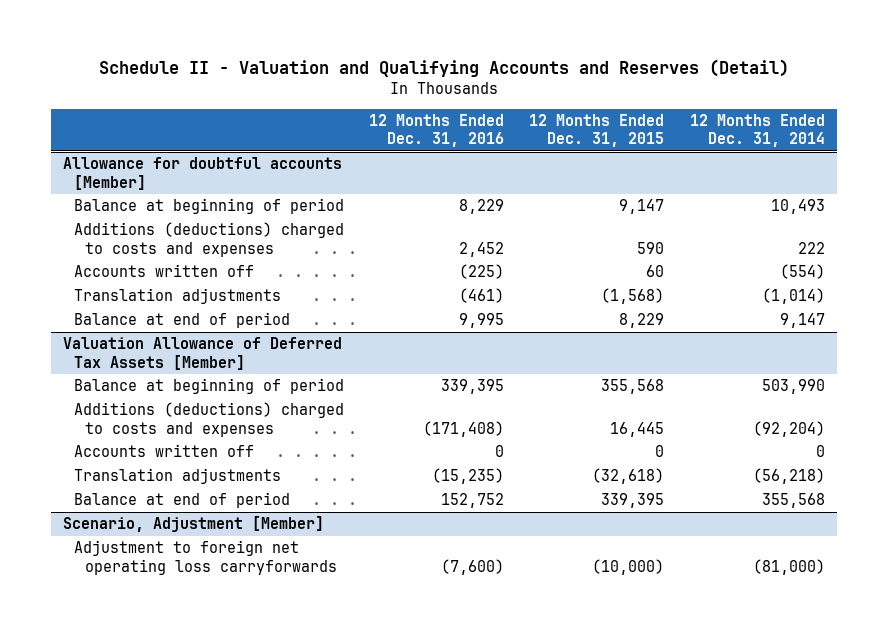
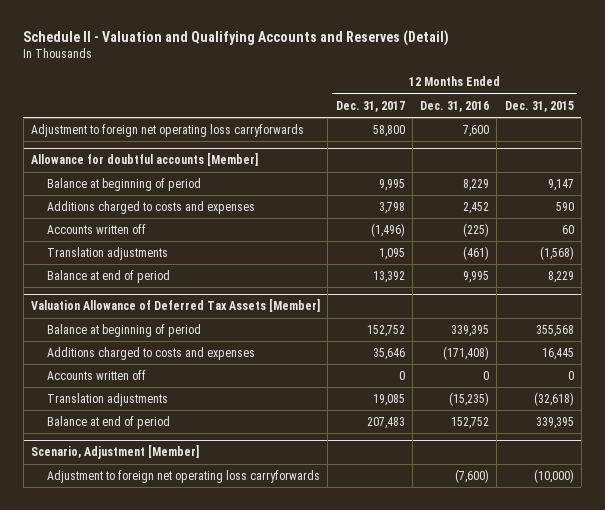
[689,113,825,148] 12 Months Ended Dec. 31, 2014 -> none
none -> [335,100,405,112] Dec. 31, 2017
none -> [31,123,305,137] Adjustment to foreign net operating loss carryforwards
[74,222,345,257] Additions (deductions) charged to costs and expenses -> [46,200,255,214] Additions charged to costs and expenses
[74,402,345,437] Additions (deductions) charged to costs and expenses -> [46,346,255,360] Additions charged to costs and expenses

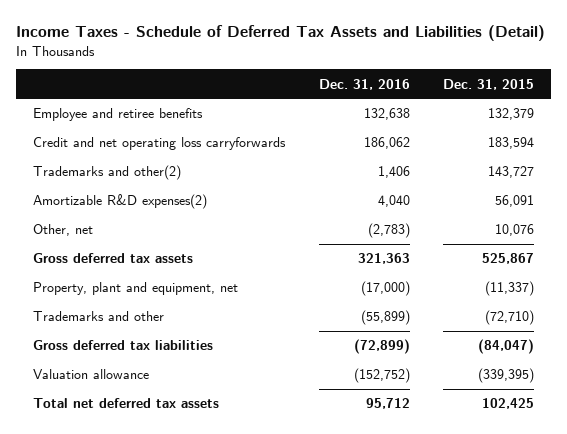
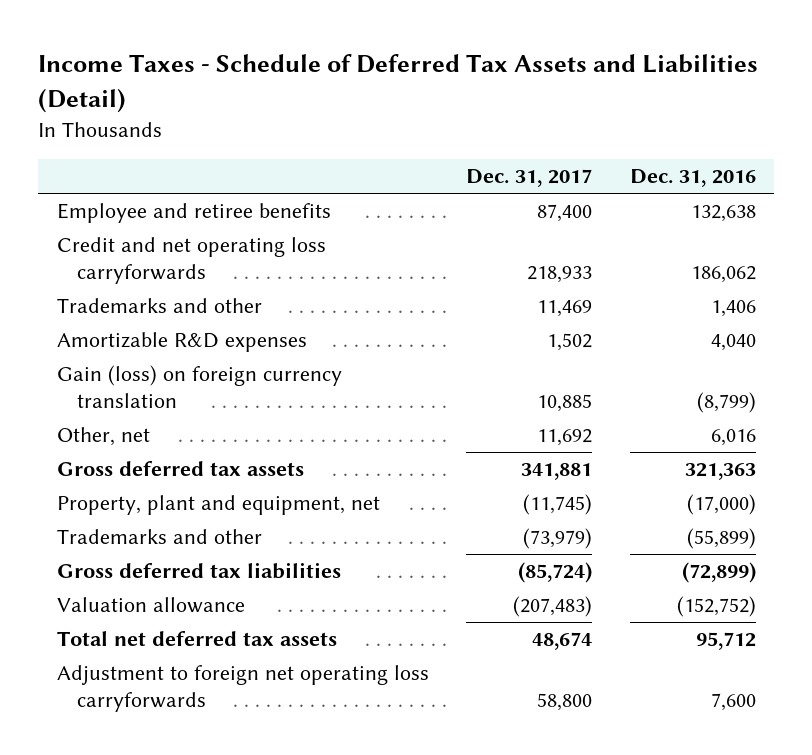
[443,78,535,90] Dec. 31, 2015 -> none
none -> [466,169,593,188] Dec. 31, 2017
[32,165,181,181] Trademarks and other(2) -> [56,298,262,314] Trademarks and other
[32,194,207,210] Amortizable R&D expenses(2) -> [56,332,307,353] Amortizable R&D expenses
none -> [56,365,342,409] Gain (loss) on foreign currency translation
[367,223,410,239] (2,783) -> [710,429,756,447] 6,016
none -> [56,665,429,713] Adjustment to foreign net operating loss carryforwards

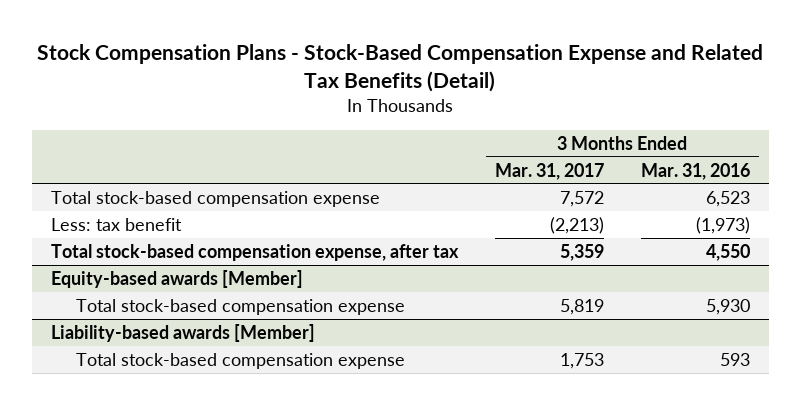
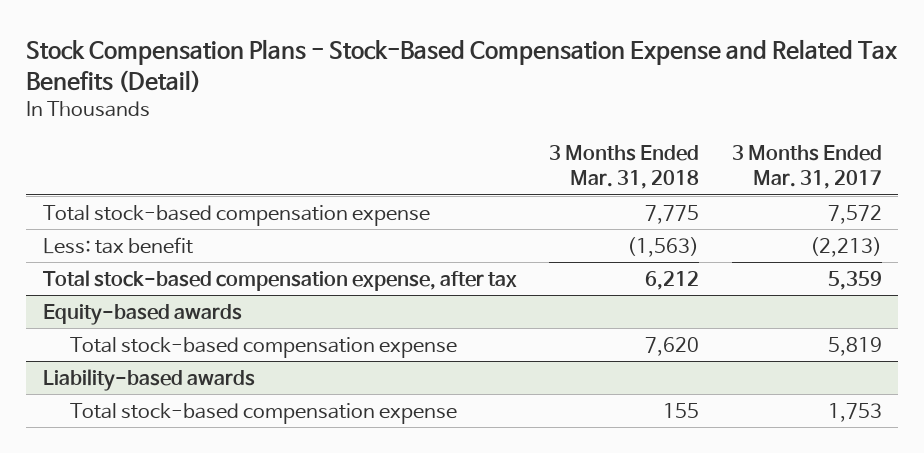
[640,162,750,180] Mar. 31, 2016 -> none
none -> [549,145,700,190] 3 Months Ended Mar. 31, 2018
[50,269,303,288] Equity-based awards [Member] -> [42,303,242,325] Equity-based awards
[50,323,315,342] Liability-based awards [Member] -> [42,368,255,391] Liability-based awards

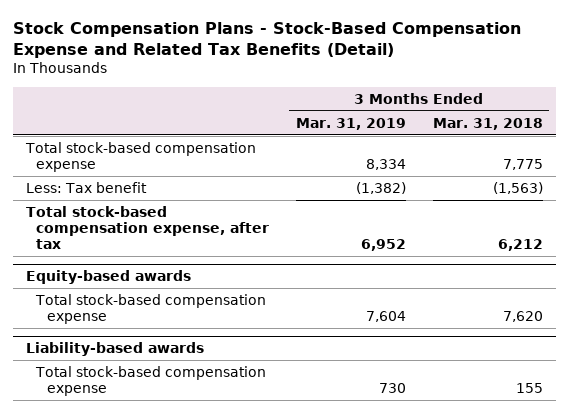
[731,145,882,190] 3 Months Ended Mar. 31, 2017 -> none
none -> [296,117,407,130] Mar. 31, 2019
[42,236,193,254] Less: tax benefit -> [25,181,147,193] Less: Tax benefit

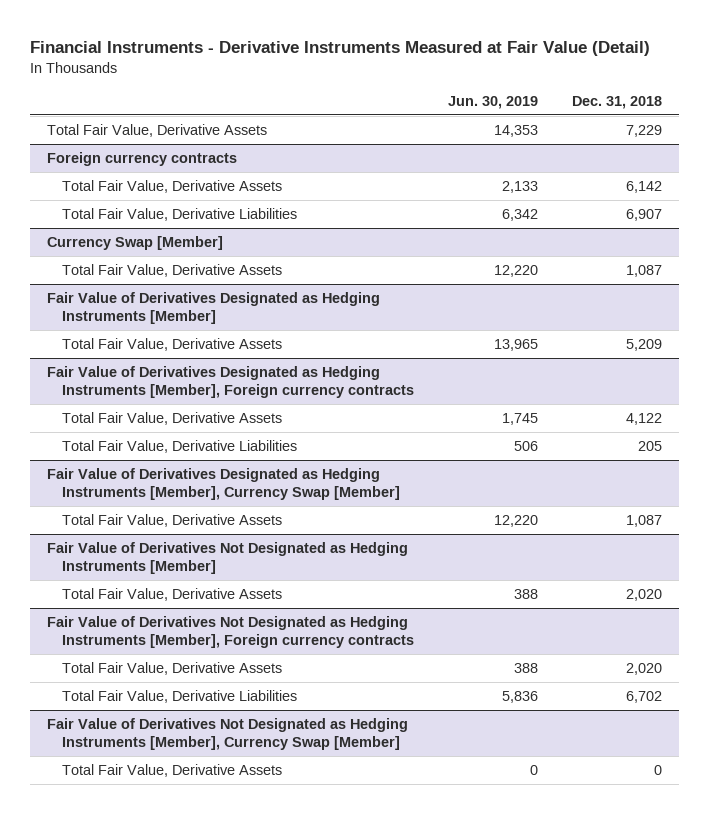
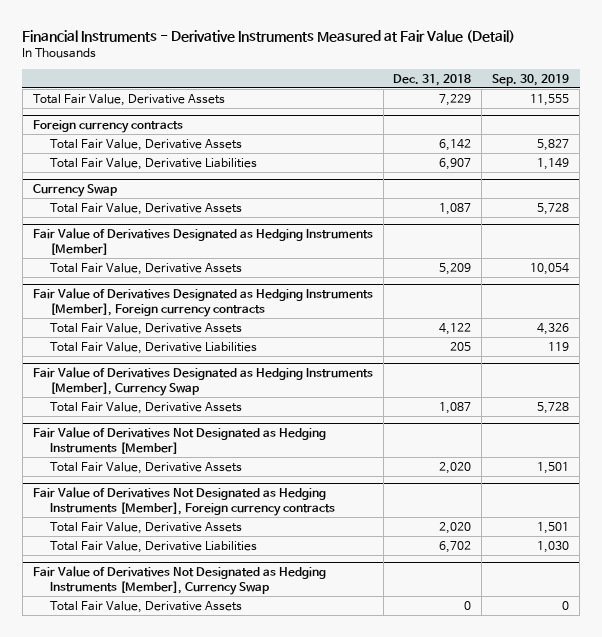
[447,96,538,110] Jun. 30, 2019 -> none
none -> [492,73,570,86] Sep. 30, 2019
[46,235,223,250] Currency Swap [Member] -> [32,184,117,198] Currency Swap
[46,467,401,501] Fair Value of Derivatives Designated as Hedging Instruments [Member], Currency Swap [Member] -> [32,367,373,397] Fair Value of Derivatives Designated as Hedging Instruments [Member], Currency Swap
[46,717,408,751] Fair Value of Derivatives Not Designated as Hedging Instruments [Member], Currency Swap [Member] -> [32,566,326,596] Fair Value of Derivatives Not Designated as Hedging Instruments [Member], Currency Swap

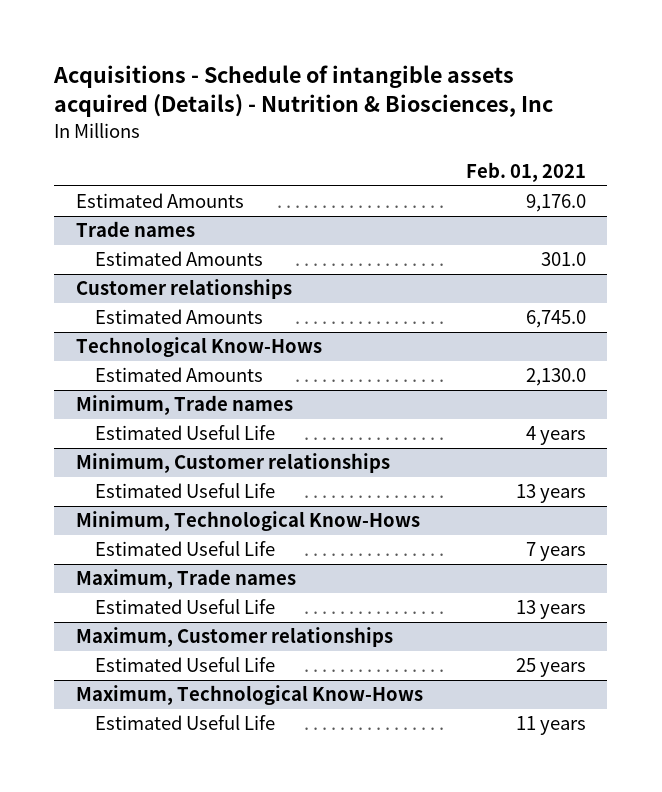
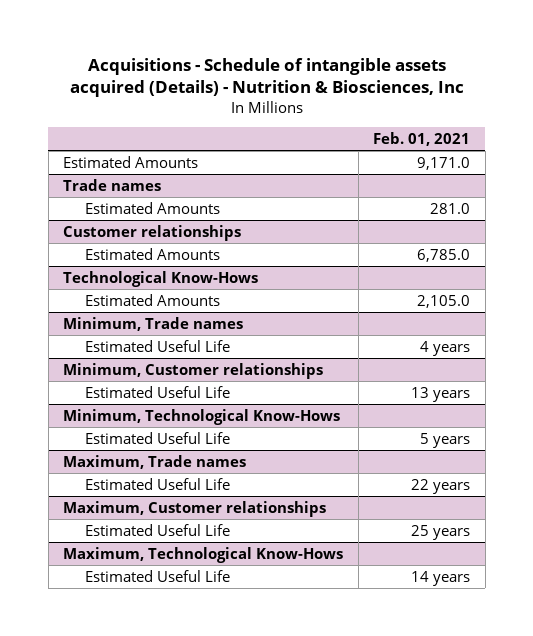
[525,194,586,213] 9,176.0 -> [417,156,471,170] 9,171.0
[540,252,586,267] 301.0 -> [430,202,471,214] 281.0
[525,310,586,329] 6,745.0 -> [417,248,471,262] 6,785.0
[525,368,586,387] 2,130.0 -> [417,294,471,308] 2,105.0
[525,542,586,562] 7 years -> [420,432,471,448] 5 years
[515,600,586,620] 13 years -> [411,478,471,494] 22 years
[515,716,586,736] 11 years -> [411,570,471,586] 14 years

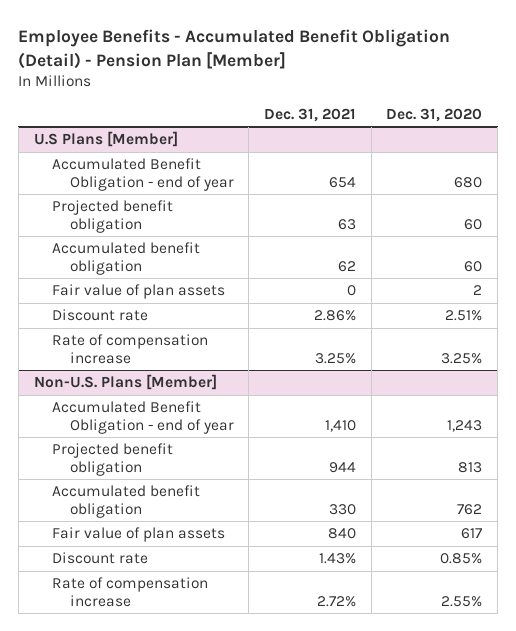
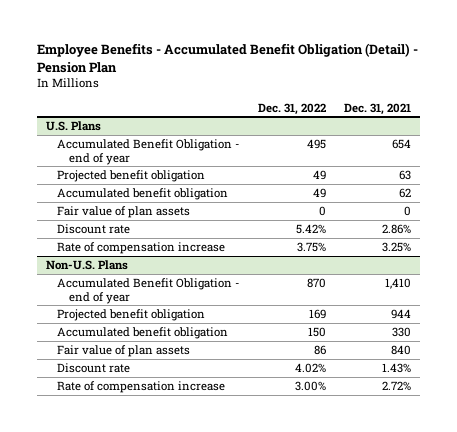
[18,29,451,69] Employee Benefits - Accumulated Benefit Obligation (Detail) - Pension Plan [Member] -> [36,43,418,73] Employee Benefits - Accumulated Benefit Obligation (Detail) - Pension Plan
[386,107,483,122] Dec. 31, 2020 -> none
none -> [257,102,326,115] Dec. 31, 2022
[33,131,178,148] U.S Plans [Member] -> [45,120,101,131] U.S. Plans
[33,374,217,391] Non-U.S. Plans [Member] -> [45,259,128,270] Non-U.S. Plans

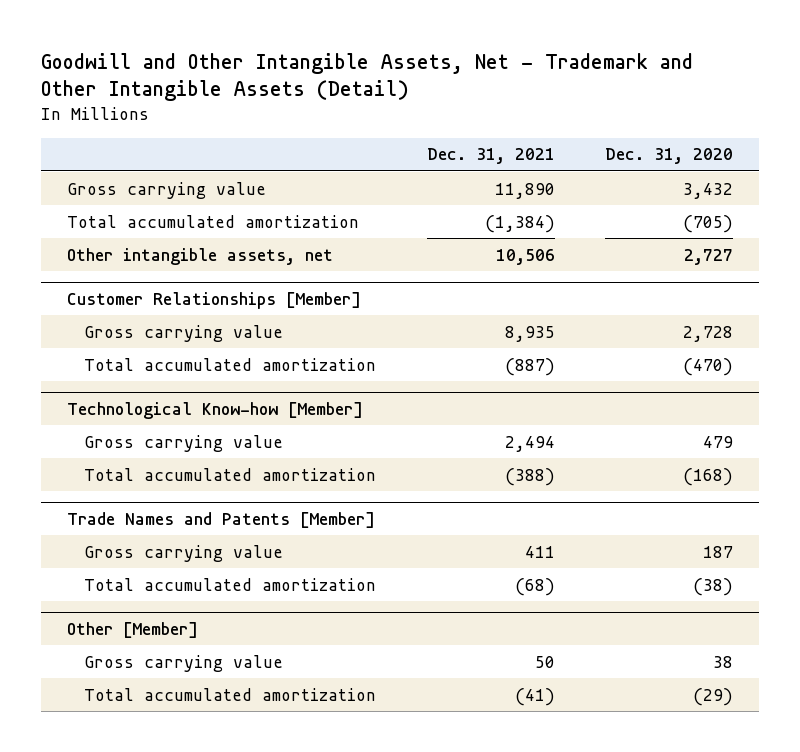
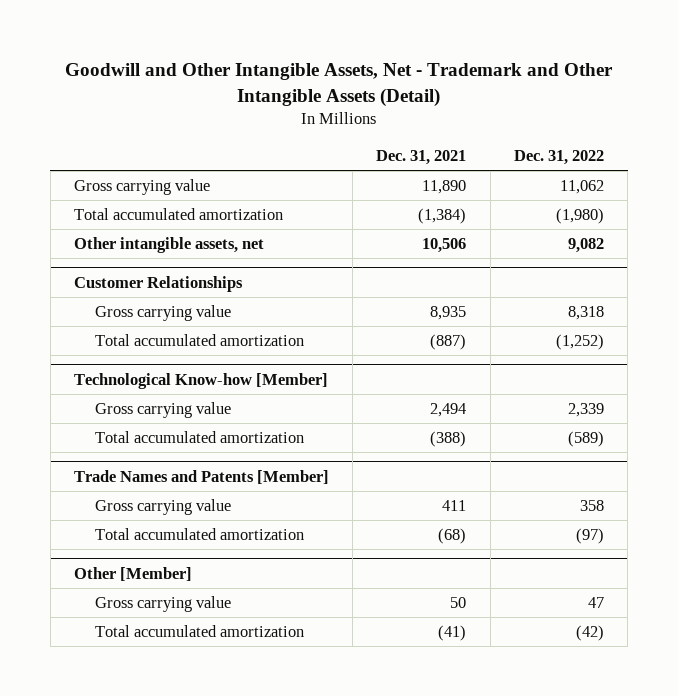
[605,148,734,165] Dec. 31, 2020 -> none
none -> [514,150,605,166] Dec. 31, 2022
[66,291,361,309] Customer Relationships [Member] -> [73,276,243,293] Customer Relationships

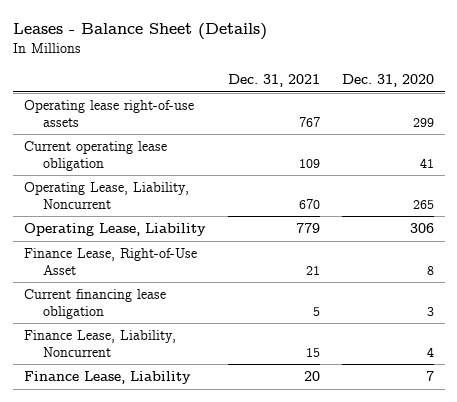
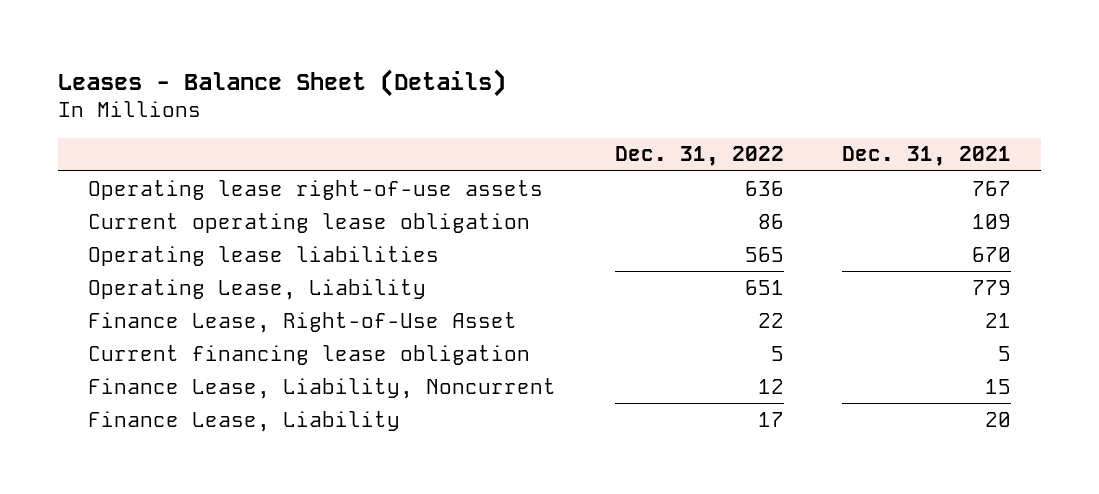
[341,74,434,88] Dec. 31, 2020 -> none
none -> [614,146,784,167] Dec. 31, 2022
[23,182,189,209] Operating Lease, Liability, Noncurrent -> [87,245,439,266] Operating lease liabilities

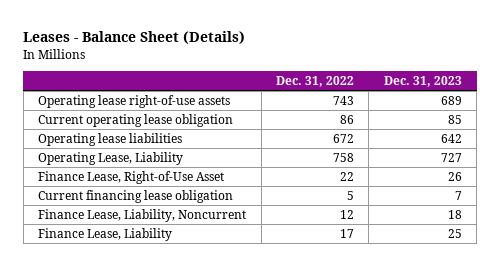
[842,146,1012,167] Dec. 31, 2021 -> none
none -> [383,75,462,87] Dec. 31, 2023
[744,180,784,196] 636 -> [332,96,354,106] 743
[744,246,784,262] 565 -> [332,134,354,144] 672
[744,279,784,295] 651 -> [332,153,354,163] 758

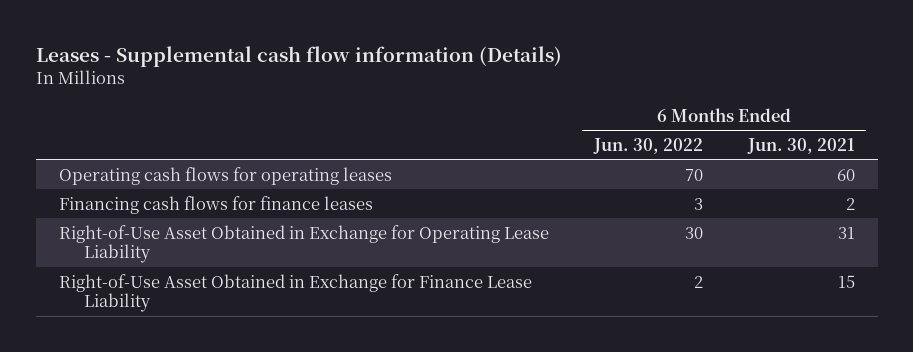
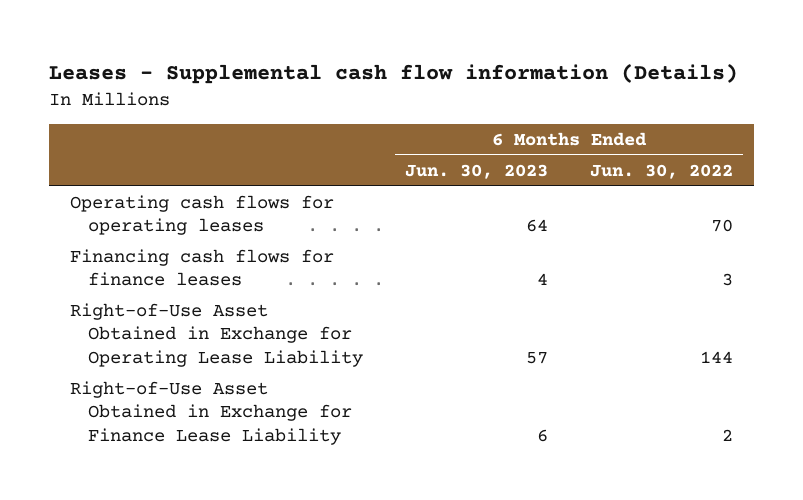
[746,137,855,154] Jun. 30, 2021 -> none
none -> [405,163,549,179] Jun. 30, 2023
[684,226,703,239] 30 -> [699,350,733,363] 144

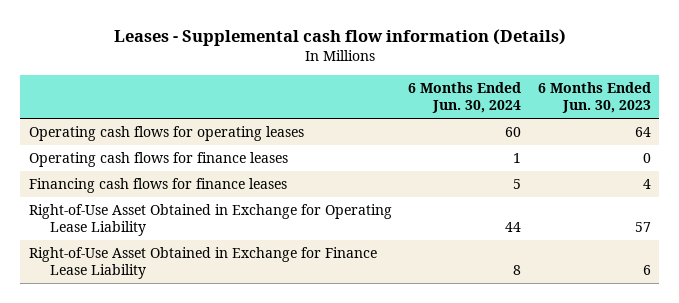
[589,163,733,179] Jun. 30, 2022 -> none
none -> [408,82,522,114] 6 Months Ended Jun. 30, 2024
none -> [28,151,288,167] Operating cash flows for finance leases

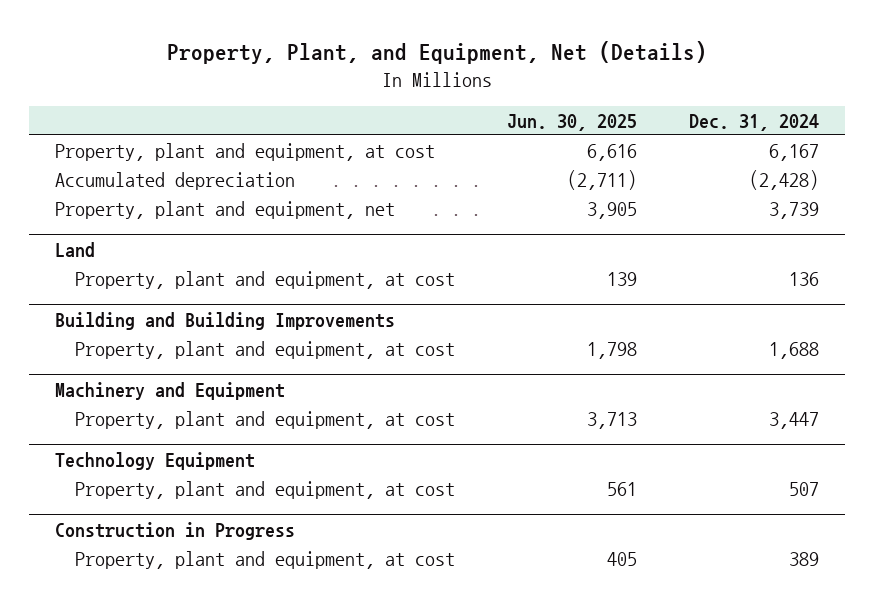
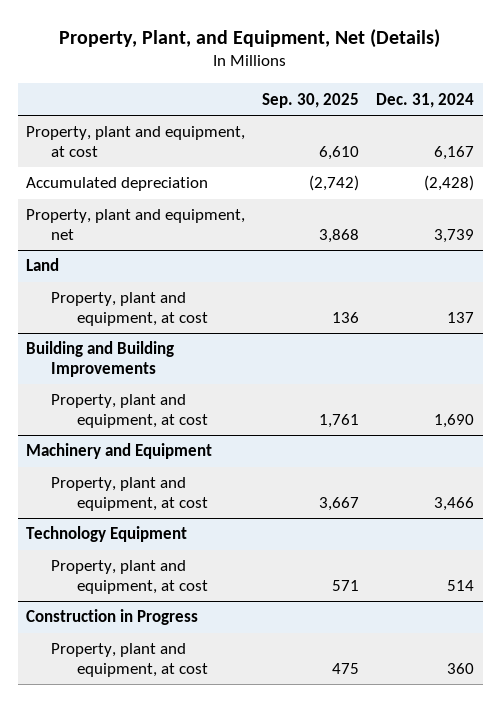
[506,113,637,131] Jun. 30, 2025 -> none
none -> [262,92,360,108] Sep. 30, 2025
[788,271,819,286] 136 -> [447,311,475,323] 137
[768,341,819,359] 1,688 -> [434,413,475,428] 1,690
[768,411,819,429] 3,447 -> [434,496,475,511] 3,466
[788,481,819,496] 507 -> [447,579,475,591] 514
[788,551,819,566] 389 -> [447,662,475,674] 360

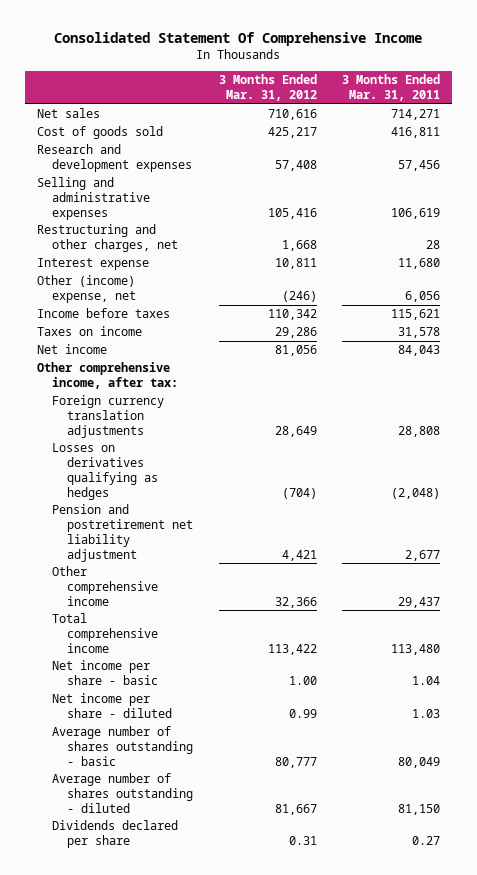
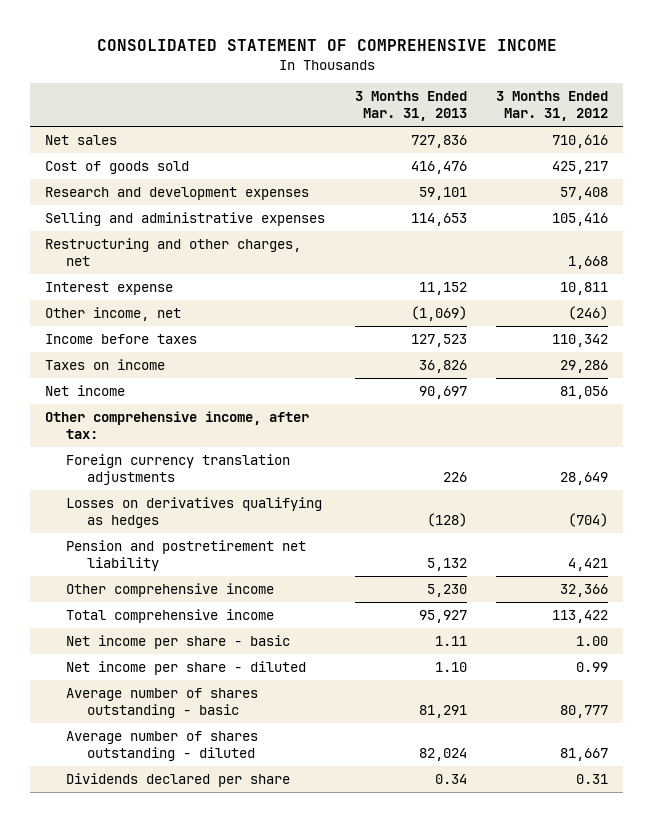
[54,32,423,47] Consolidated Statement Of Comprehensive Income -> [96,39,557,52] CONSOLIDATED STATEMENT OF COMPREHENSIVE INCOME
[341,74,440,102] 3 Months Ended Mar. 31, 2011 -> none
none -> [354,91,467,122] 3 Months Ended Mar. 31, 2013
[37,275,137,304] Other (income) expense, net -> [44,307,181,322] Other income, net
[52,504,194,562] Pension and postretirement net liability adjustment -> [65,540,306,571] Pension and postretirement net liability

